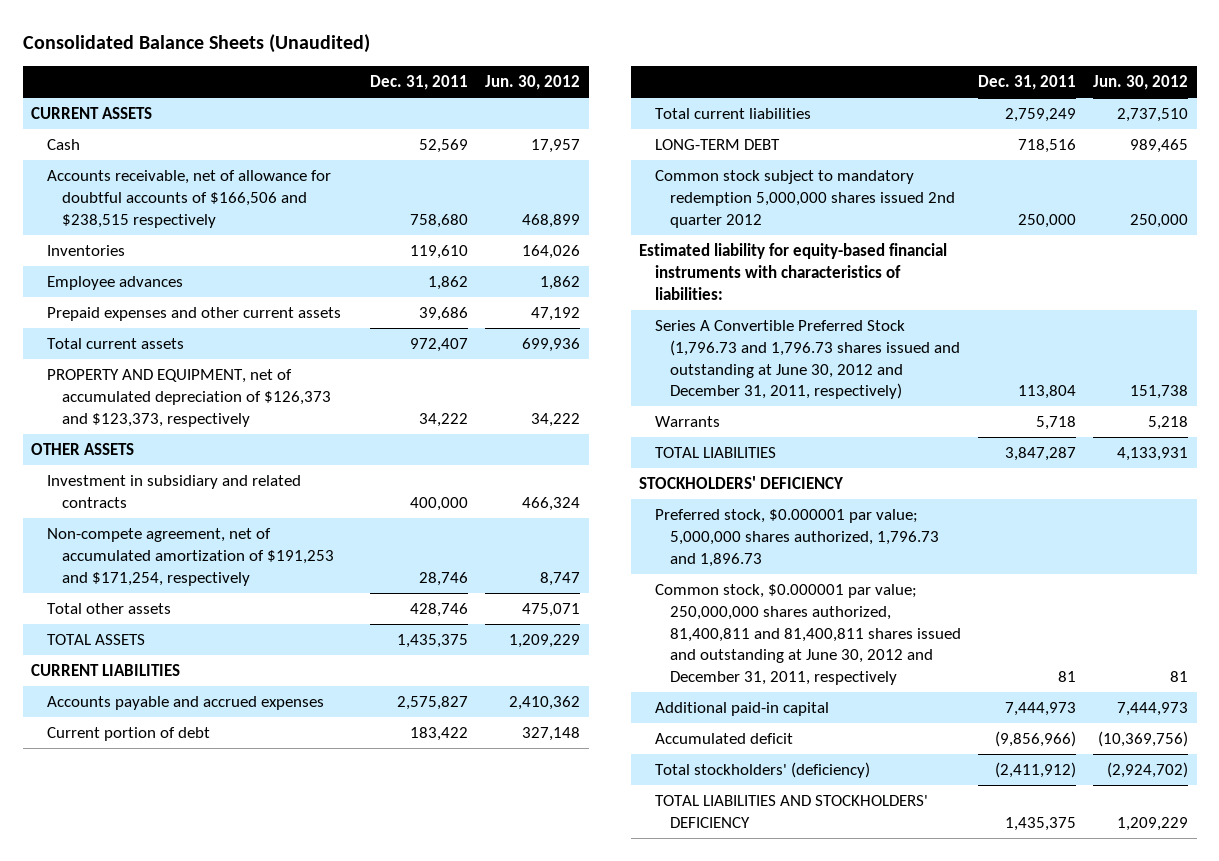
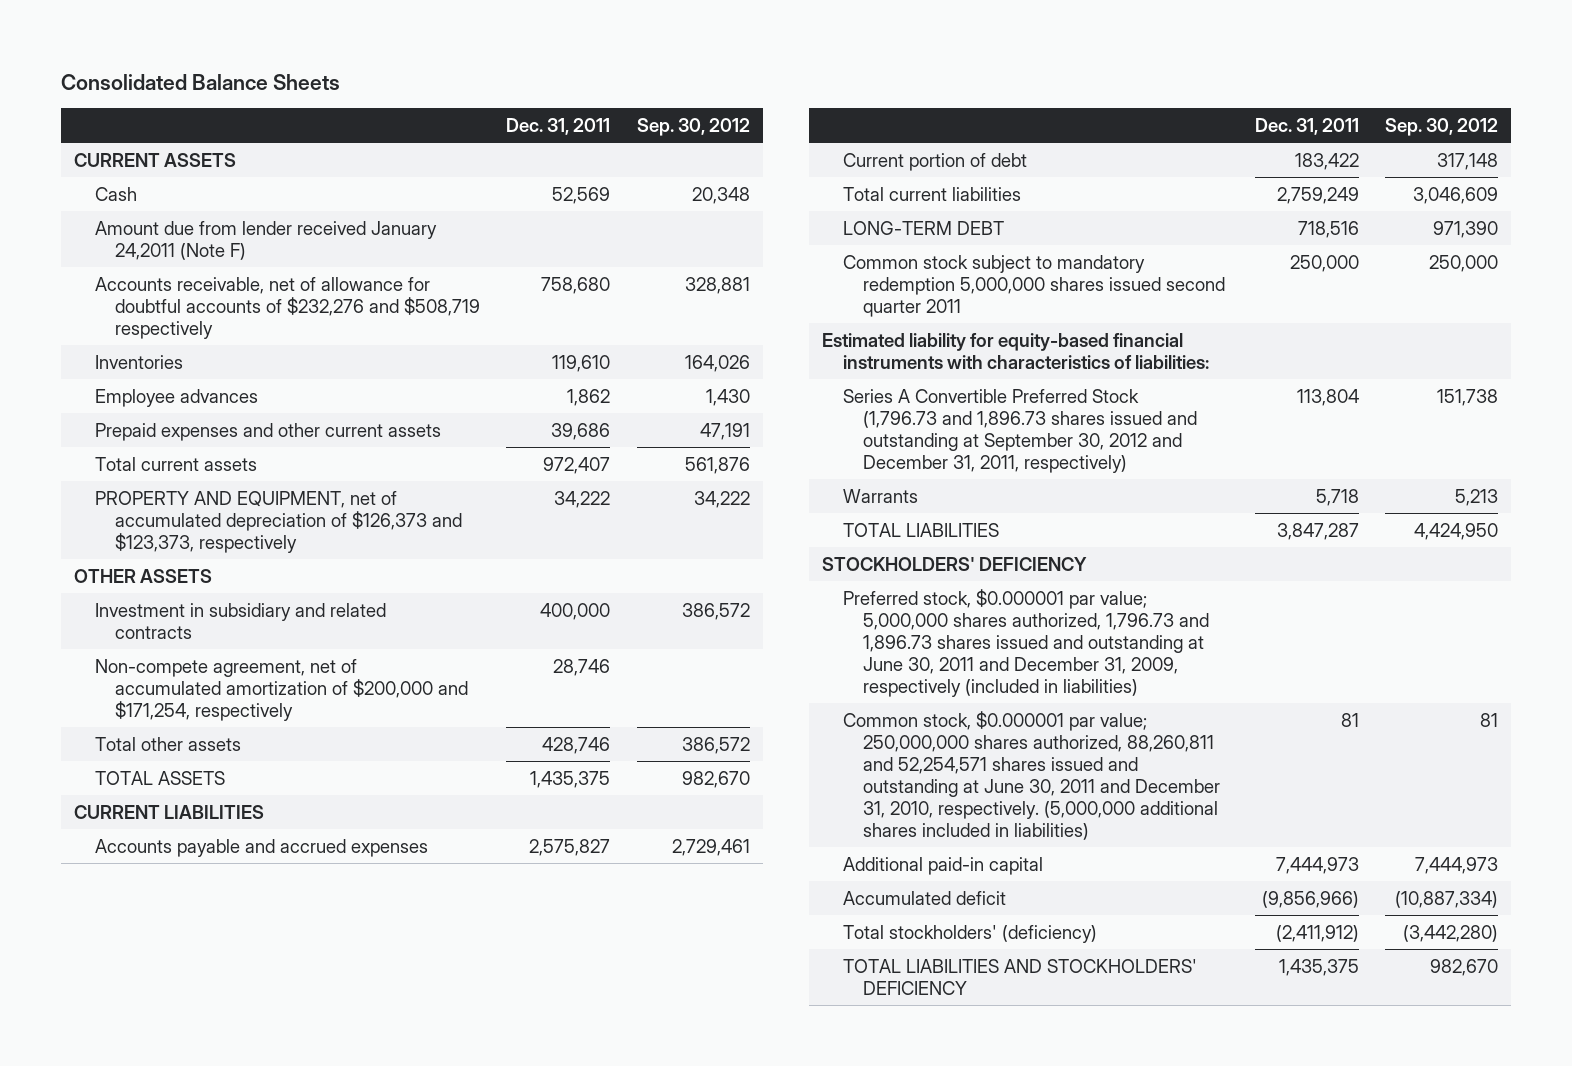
[22,33,370,53] Consolidated Balance Sheets (Unaudited) -> [61,73,341,90] Consolidated Balance Sheets
[485,75,581,91] Jun. 30, 2012 -> none
none -> [636,117,750,136] Sep. 30, 2012
none -> [94,220,437,260] Amount due from lender received January 24,2011 (Note F)
[46,170,331,228] Accounts receivable, net of allowance for doubtful accounts of $166,506 and $238,515 respectively -> [94,276,480,339] Accounts receivable, net of allowance for doubtful accounts of $232,276 and $508,719 respectively
[46,528,335,586] Non-compete agreement, net of accumulated amortization of $191,253 and $171,254, respectively -> [94,658,468,721] Non-compete agreement, net of accumulated amortization of $200,000 and $171,254, respectively
[654,170,956,228] Common stock subject to mandatory redemption 5,000,000 shares issued 2nd quarter 2012 -> [842,254,1226,317] Common stock subject to mandatory redemption 5,000,000 shares issued second quarter 2011
[654,320,961,400] Series A Convertible Preferred Stock (1,796.73 and 1,796.73 shares issued and outstanding at June 30, 2012 and December 31, 2011, respectively) -> [842,388,1198,473] Series A Convertible Preferred Stock (1,796.73 and 1,896.73 shares issued and outstanding at September 30, 2012 and December 31, 2011, respectively)
[654,509,940,567] Preferred stock, $0.000001 par value; 5,000,000 shares authorized, 1,796.73 and 1,896.73 -> [842,588,1210,697] Preferred stock, $0.000001 par value; 5,000,000 shares authorized, 1,796.73 and 1,896.73 shares issued and outstanding at June 30, 2011 and December 31, 2009, respectively (included in liabilities)
[654,584,962,685] Common stock, $0.000001 par value; 250,000,000 shares authorized, 81,400,811 and 81,400,811 shares issued and outstanding at June 30, 2012 and December 31, 2011, respectively -> [842,710,1221,841] Common stock, $0.000001 par value; 250,000,000 shares authorized, 88,260,811 and 52,254,571 shares issued and outstanding at June 30, 2011 and December 31, 2010, respectively. (5,000,000 additional shares included in liabilities)

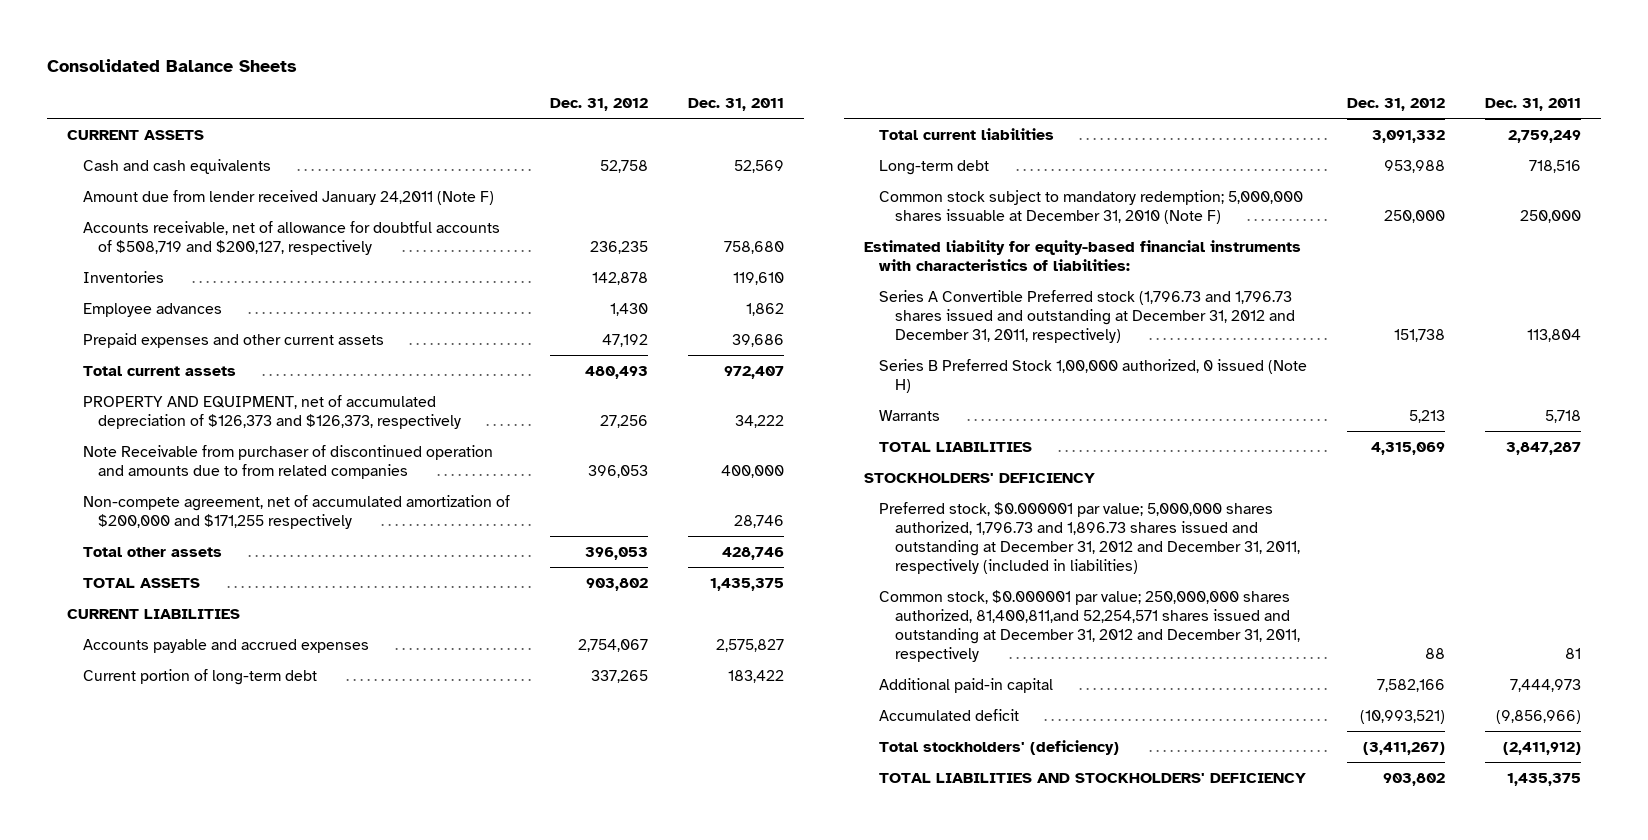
[636,117,750,136] Sep. 30, 2012 -> none
none -> [550,98,649,112] Dec. 31, 2012
[94,186,137,201] Cash -> [82,158,271,174] Cash and cash equivalents
[94,276,480,339] Accounts receivable, net of allowance for doubtful accounts of $232,276 and $508,719 respectively -> [82,220,500,255] Accounts receivable, net of allowance for doubtful accounts of $508,719 and $200,127, respectively
[74,568,213,583] OTHER ASSETS -> none
[94,490,462,553] PROPERTY AND EQUIPMENT, net of accumulated depreciation of $126,373 and $123,373, respectively -> [82,394,461,429] PROPERTY AND EQUIPMENT, net of accumulated depreciation of $126,373 and $126,373, respectively
[94,602,386,639] Investment in subsidiary and related contracts -> [82,444,493,479] Note Receivable from purchaser of discontinued operation and amounts due to from related companies
[94,658,468,721] Non-compete agreement, net of accumulated amortization of $200,000 and $171,254, respectively -> [82,494,510,529] Non-compete agreement, net of accumulated amortization of $200,000 and $171,255 respectively
[842,152,1027,171] Current portion of debt -> [82,668,317,685] Current portion of long-term debt
[842,220,1004,235] LONG-TERM DEBT -> [879,159,990,175] Long-term debt
[842,254,1226,317] Common stock subject to mandatory redemption 5,000,000 shares issued second quarter 2011 -> [879,189,1304,224] Common stock subject to mandatory redemption; 5,000,000 shares issuable at December 31, 2010 (Note F)
[842,388,1198,473] Series A Convertible Preferred Stock (1,796.73 and 1,896.73 shares issued and outstanding at September 30, 2012 and December 31, 2011, respectively) -> [879,289,1295,343] Series A Convertible Preferred stock (1,796.73 and 1,796.73 shares issued and outstanding at December 31, 2012 and December 31, 2011, respectively)
none -> [879,358,1308,393] Series B Preferred Stock 1,00,000 authorized, 0 issued (Note H)
[842,588,1210,697] Preferred stock, $0.000001 par value; 5,000,000 shares authorized, 1,796.73 and 1,896.73 shares issued and outstanding at June 30, 2011 and December 31, 2009, respectively (included in liabilities) -> [879,501,1300,574] Preferred stock, $0.000001 par value; 5,000,000 shares authorized, 1,796.73 and 1,896.73 shares issued and outstanding at December 31, 2012 and December 31, 2011, respectively (included in liabilities)
[842,710,1221,841] Common stock, $0.000001 par value; 250,000,000 shares authorized, 88,260,811 and 52,254,571 shares issued and outstanding at June 30, 2011 and December 31, 2010, respectively. (5,000,000 additional shares included in liabilities) -> [879,589,1300,662] Common stock, $0.000001 par value; 250,000,000 shares authorized, 81,400,811,and 52,254,571 shares issued and outstanding at December 31, 2012 and December 31, 2011, respectively

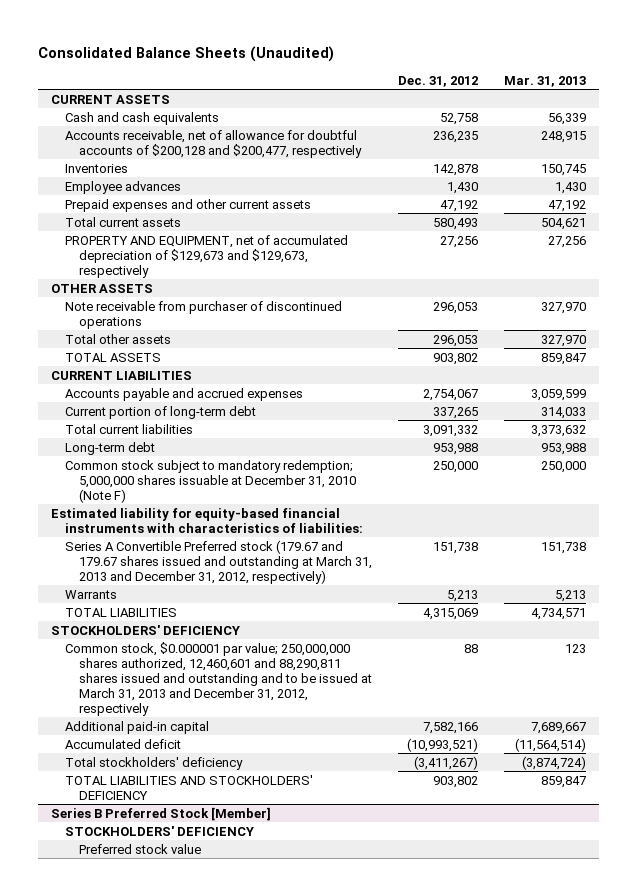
[47,58,298,72] Consolidated Balance Sheets -> [38,46,335,63] Consolidated Balance Sheets (Unaudited)
[688,98,785,112] Dec. 31, 2011 -> none
none -> [504,75,587,87] Mar. 31, 2013
[82,189,494,205] Amount due from lender received January 24,2011 (Note F) -> none
[82,220,500,255] Accounts receivable, net of allowance for doubtful accounts of $508,719 and $200,127, respectively -> [65,129,363,158] Accounts receivable, net of allowance for doubtful accounts of $200,128 and $200,477, respectively
[82,494,510,529] Non-compete agreement, net of accumulated amortization of $200,000 and $171,255 respectively -> none
[585,365,649,379] 480,493 -> [433,217,479,230] 580,493
[82,394,461,429] PROPERTY AND EQUIPMENT, net of accumulated depreciation of $126,373 and $126,373, respectively -> [65,234,349,278] PROPERTY AND EQUIPMENT, net of accumulated depreciation of $129,673 and $129,673, respectively
none -> [51,283,154,293] OTHER ASSETS
[82,444,493,479] Note Receivable from purchaser of discontinued operation and amounts due to from related companies -> [65,300,343,329] Note receivable from purchaser of discontinued operations
[588,464,649,478] 396,053 -> [433,301,479,314] 296,053
[585,546,649,560] 396,053 -> [433,334,479,347] 296,053
[879,358,1308,393] Series B Preferred Stock 1,00,000 authorized, 0 issued (Note H) -> none
[879,289,1295,343] Series A Convertible Preferred stock (1,796.73 and 1,796.73 shares issued and outstanding at December 31, 2012 and December 31, 2011, respectively) -> [65,539,373,584] Series A Convertible Preferred stock (179.67 and 179.67 shares issued and outstanding at March 31, 2013 and December 31, 2012, respectively)
[879,501,1300,574] Preferred stock, $0.000001 par value; 5,000,000 shares authorized, 1,796.73 and 1,896.73 shares issued and outstanding at December 31, 2012 and December 31, 2011, respectively (included in liabilities) -> none
[879,589,1300,662] Common stock, $0.000001 par value; 250,000,000 shares authorized, 81,400,811,and 52,254,571 shares issued and outstanding at December 31, 2012 and December 31, 2011, respectively -> [65,641,373,716] Common stock, $0.000001 par value; 250,000,000 shares authorized, 12,460,601 and 88,290,811 shares issued and outstanding and to be issued at March 31, 2013 and December 31, 2012, respectively
[879,739,1120,755] Total stockholders' (deficiency) -> [65,756,244,770] Total stockholders' deficiency
none -> [51,806,272,821] Series B Preferred Stock [Member]
none -> [65,825,255,836] STOCKHOLDERS' DEFICIENCY
none -> [79,843,202,854] Preferred stock value

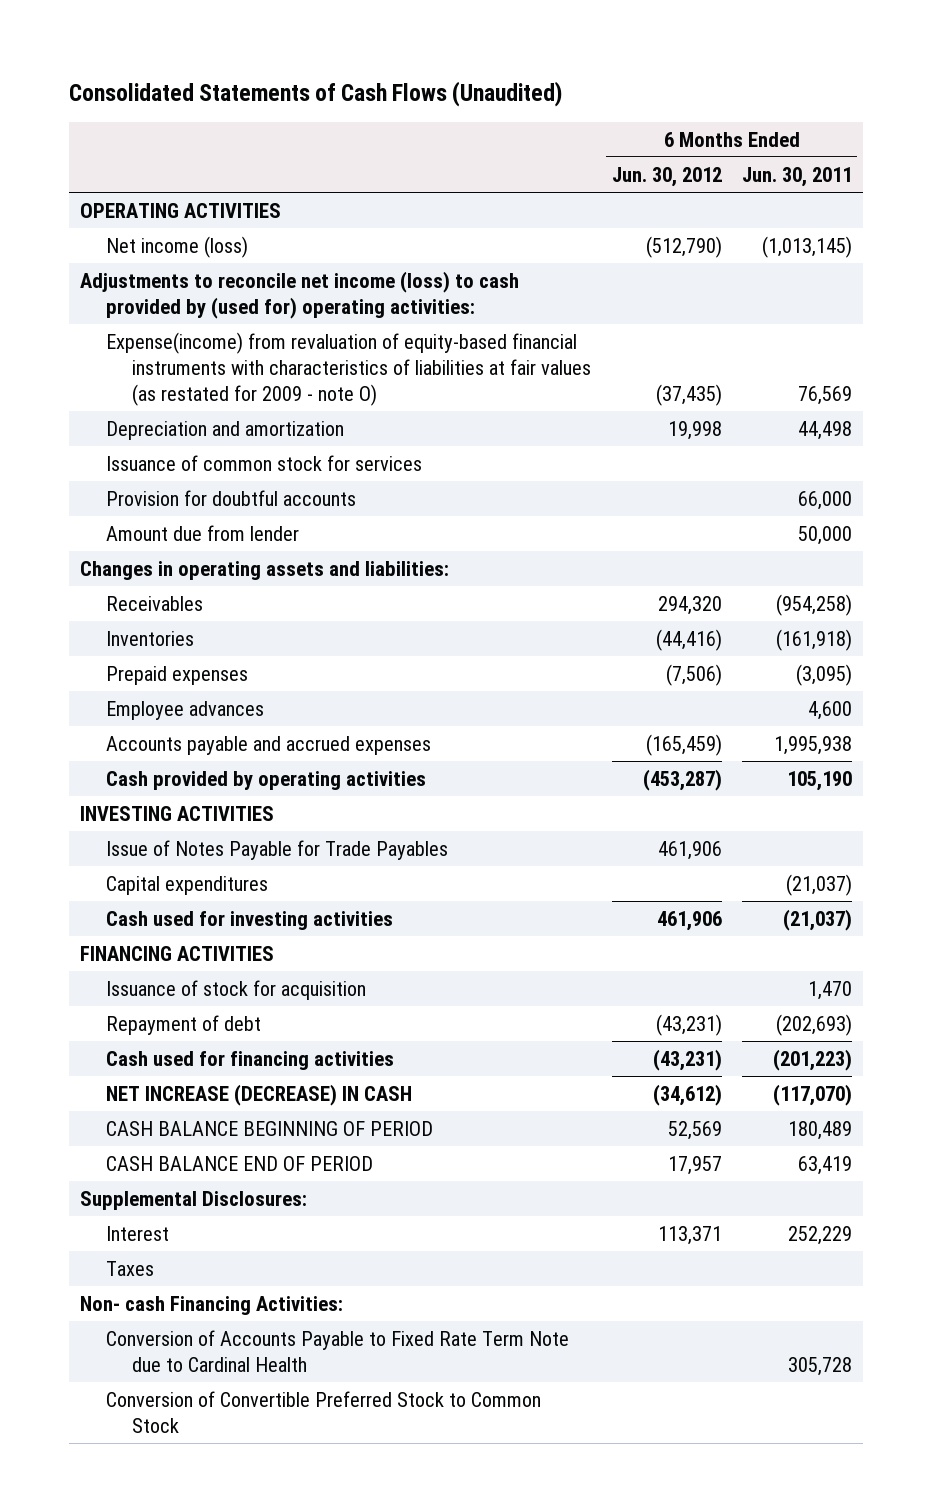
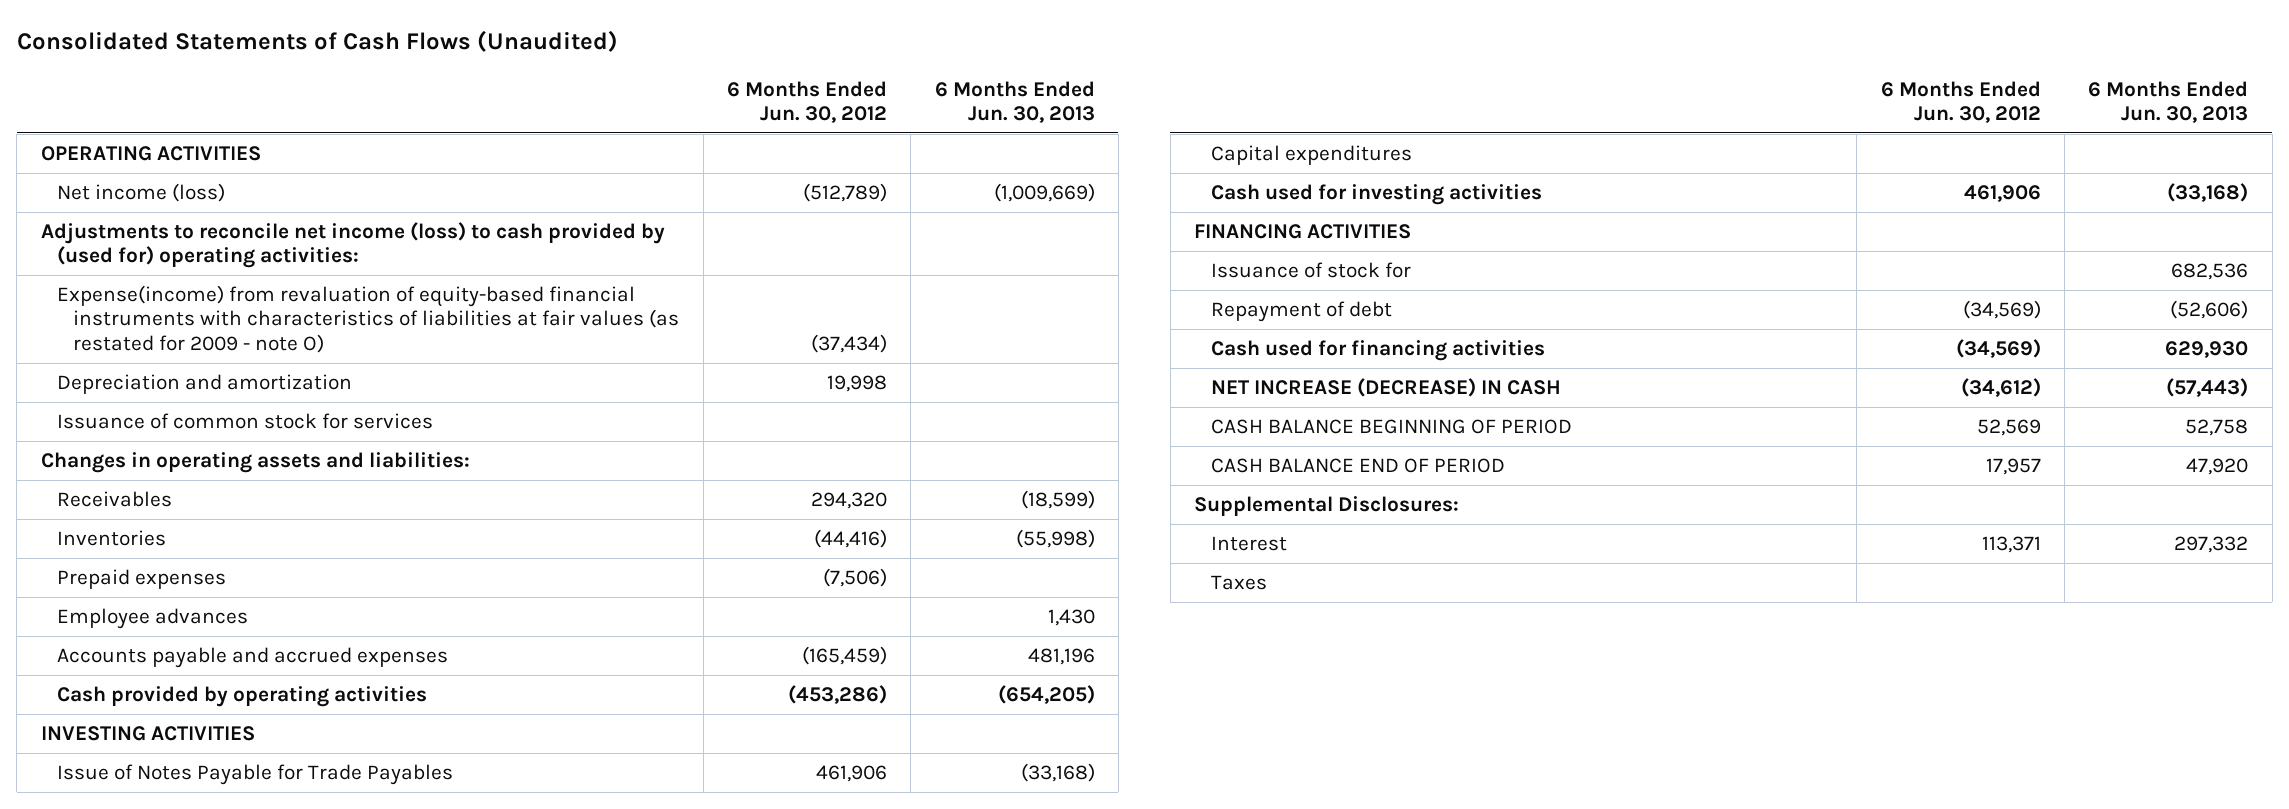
[742,166,853,187] Jun. 30, 2011 -> none
none -> [934,80,1095,124] 6 Months Ended Jun. 30, 2013
[645,235,722,258] (512,790) -> [802,182,887,202] (512,789)
[655,383,722,406] (37,435) -> [810,333,887,353] (37,434)
[105,489,356,506] Provision for doubtful accounts -> none
[105,524,299,541] Amount due from lender -> none
[642,768,722,791] (453,287) -> [787,684,887,704] (453,286)
[105,979,366,1000] Issuance of stock for acquisition -> [1210,261,1411,278] Issuance of stock for
[655,1013,722,1036] (43,231) -> [1962,299,2041,319] (34,569)
[652,1048,722,1071] (43,231) -> [1955,338,2041,358] (34,569)
[79,1295,343,1315] Non- cash Financing Activities: -> none
[105,1329,569,1372] Conversion of Accounts Payable to Fixed Rate Term Note due to Cardinal Health -> none
[105,1390,541,1433] Conversion of Convertible Preferred Stock to Common Stock -> none

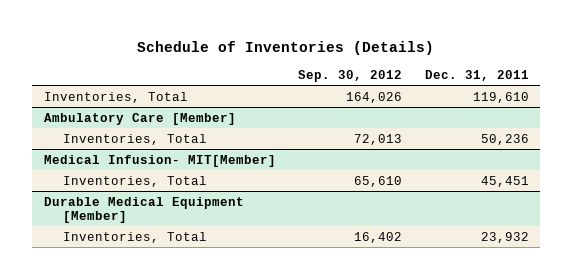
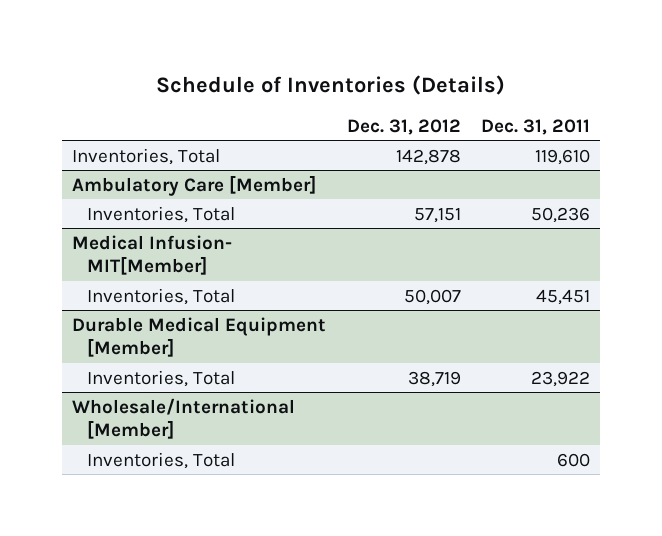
[298,69,403,82] Sep. 30, 2012 -> none
none -> [346,118,461,135] Dec. 31, 2012
[480,231,529,243] 23,932 -> [530,370,590,387] 23,922
none -> [72,397,296,440] Wholesale/International [Member]
none -> [86,451,235,469] Inventories, Total

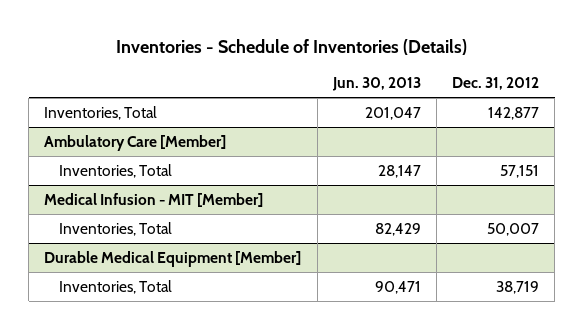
[156,74,506,95] Schedule of Inventories (Details) -> [115,38,467,55] Inventories - Schedule of Inventories (Details)
[480,118,590,135] Dec. 31, 2011 -> none
none -> [331,77,421,92] Jun. 30, 2013
[395,148,461,165] 142,878 -> [487,106,539,120] 142,877
[72,234,233,276] Medical Infusion- MIT[Member] -> [44,192,264,207] Medical Infusion - MIT [Member]
[72,397,296,440] Wholesale/International [Member] -> none
[86,451,235,469] Inventories, Total -> none

